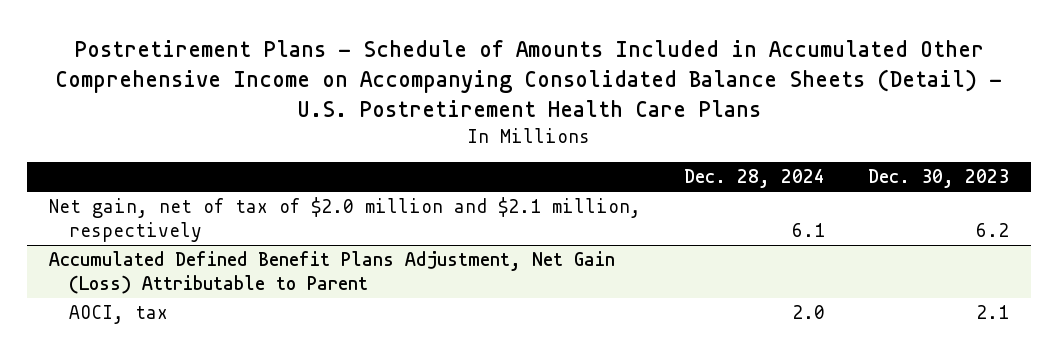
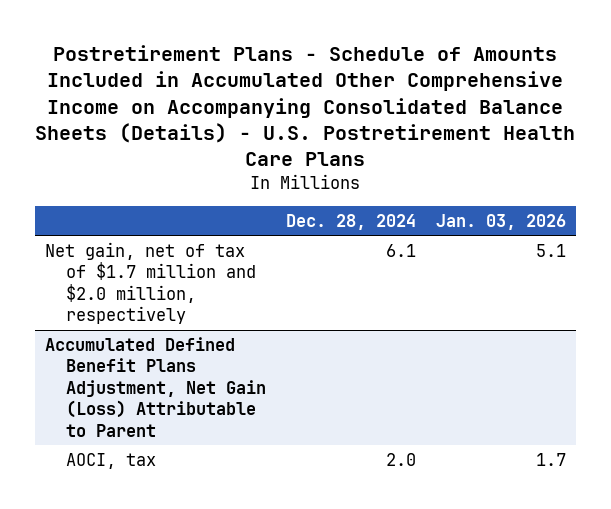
[55,40,1003,117] Postretirement Plans - Schedule of Amounts Included in Accumulated Other Comprehensive Income on Accompanying Consolidated Balance Sheets (Detail) - U.S. Postretirement Health Care Plans -> [35,45,576,167] Postretirement Plans - Schedule of Amounts Included in Accumulated Other Comprehensive Income on Accompanying Consolidated Balance Sheets (Details) - U.S. Postretirement Health Care Plans
[868,169,1010,189] Dec. 30, 2023 -> none
none -> [435,213,566,230] Jan. 03, 2026
[48,197,641,242] Net gain, net of tax of $2.0 million and $2.1 million, respectively -> [44,241,256,325] Net gain, net of tax of $1.7 million and $2.0 million, respectively

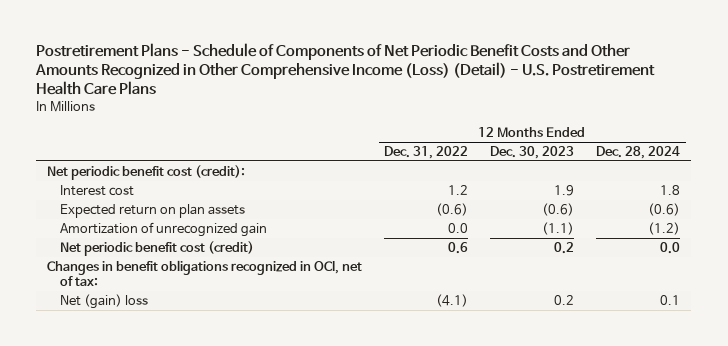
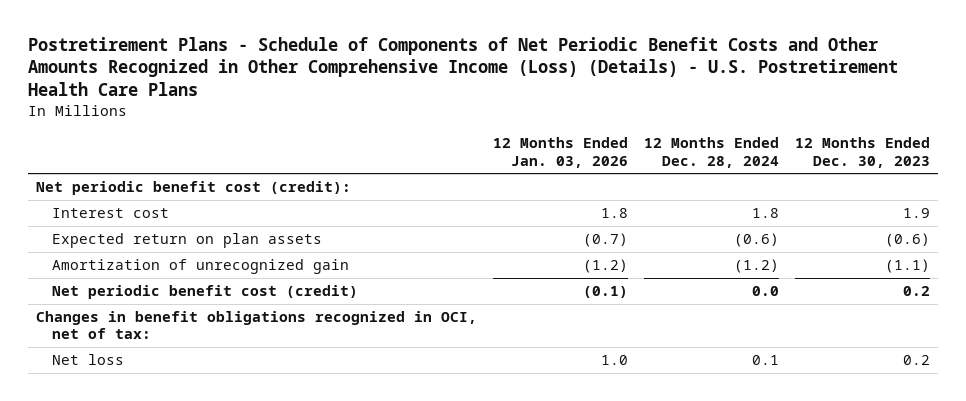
[35,42,656,96] Postretirement Plans - Schedule of Components of Net Periodic Benefit Costs and Other Amounts Recognized in Other Comprehensive Income (Loss) (Detail) - U.S. Postretirement Health Care Plans -> [28,36,899,97] Postretirement Plans - Schedule of Components of Net Periodic Benefit Costs and Other Amounts Recognized in Other Comprehensive Income (Loss) (Details) - U.S. Postretirement Health Care Plans
[384,145,469,159] Dec. 31, 2022 -> none
none -> [493,137,629,168] 12 Months Ended Jan. 03, 2026
[59,293,148,309] Net (gain) loss -> [51,354,124,366] Net loss

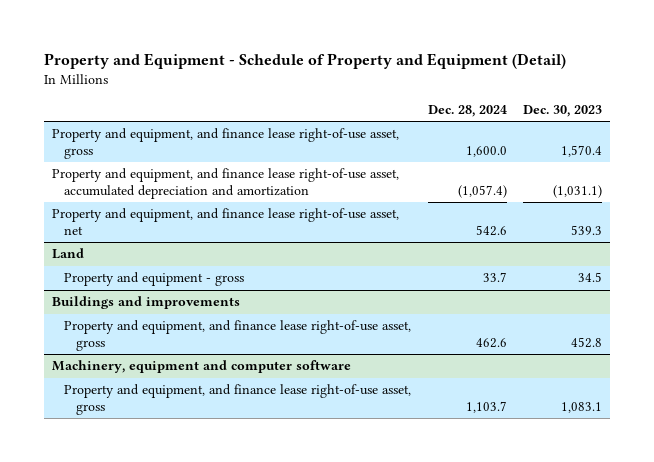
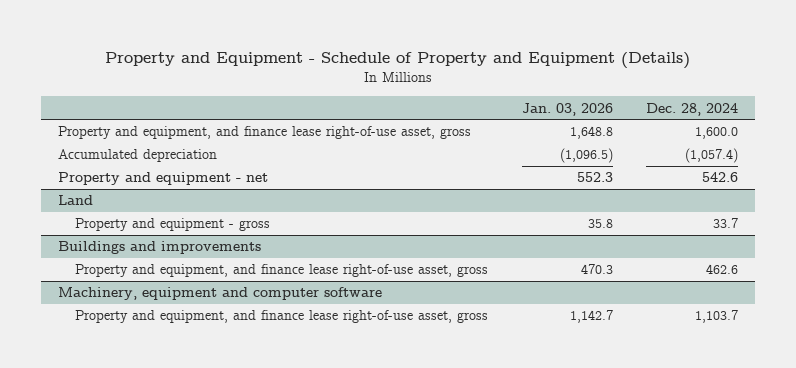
[43,52,566,69] Property and Equipment - Schedule of Property and Equipment (Detail) -> [105,52,691,70] Property and Equipment - Schedule of Property and Equipment (Details)
[523,104,603,117] Dec. 30, 2023 -> none
none -> [521,102,613,116] Jan. 03, 2026
[51,168,399,200] Property and equipment, and finance lease right-of-use asset, accumulated depreciation and amortization -> [58,149,218,163] Accumulated depreciation
[51,208,399,236] Property and equipment, and finance lease right-of-use asset, net -> [58,172,269,186] Property and equipment - net

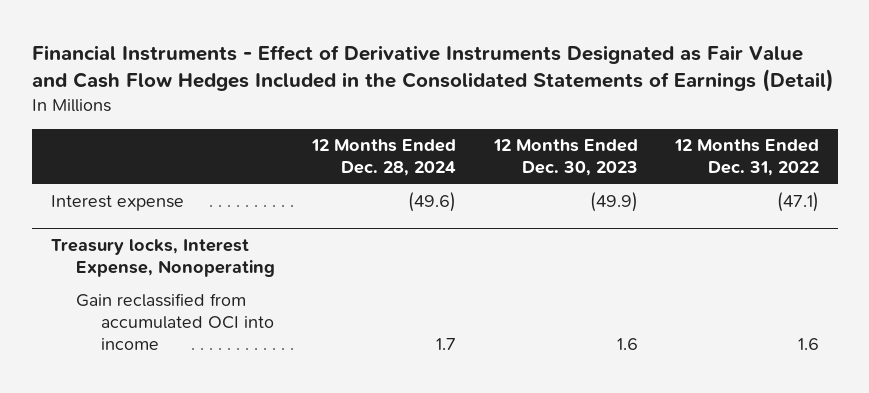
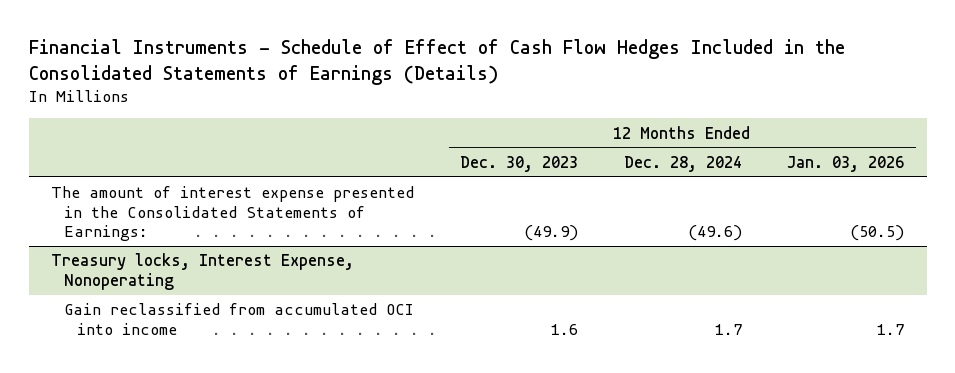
[31,44,834,93] Financial Instruments - Effect of Derivative Instruments Designated as Fair Value and Cash Flow Hedges Included in the Consolidated Statements of Earnings (Detail) -> [28,39,845,85] Financial Instruments - Schedule of Effect of Cash Flow Hedges Included in the Consolidated Statements of Earnings (Details)
[673,139,819,177] 12 Months Ended Dec. 31, 2022 -> none
none -> [787,155,905,172] Jan. 03, 2026
[50,195,184,212] Interest expense -> [51,186,415,242] The amount of interest expense presented in the Consolidated Statements of Earnings:

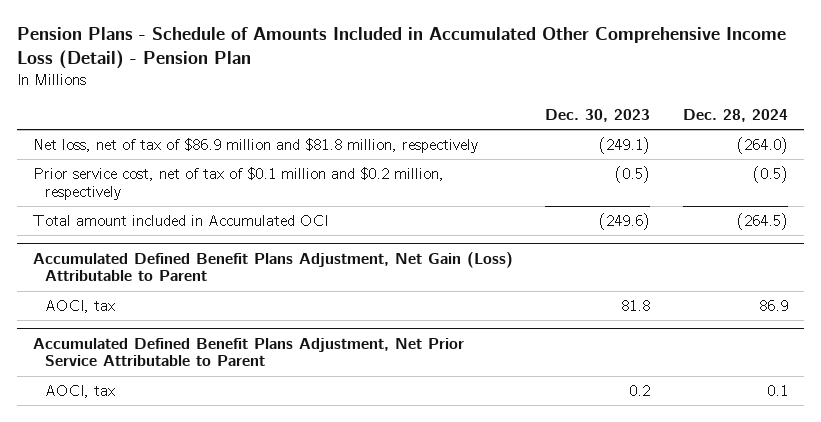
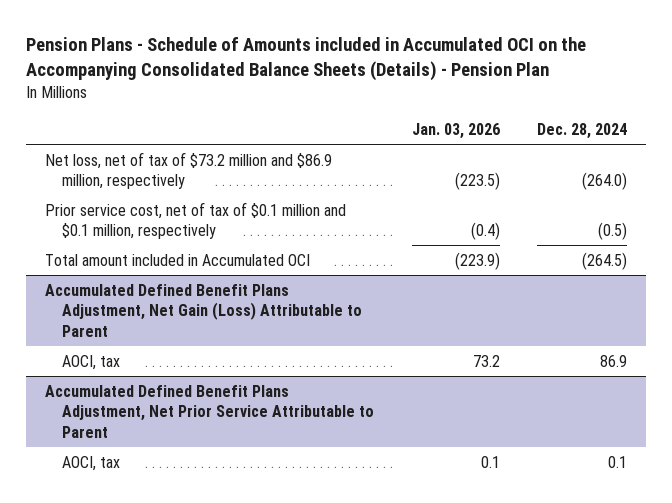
[16,27,786,70] Pension Plans - Schedule of Amounts Included in Accumulated Other Comprehensive Income Loss (Detail) - Pension Plan -> [26,37,587,82] Pension Plans - Schedule of Amounts included in Accumulated OCI on the Accompanying Consolidated Balance Sheets (Details) - Pension Plan
[545,108,651,122] Dec. 30, 2023 -> none
none -> [411,122,500,139] Jan. 03, 2026
[32,137,478,153] Net loss, net of tax of $86.9 million and $81.8 million, respectively -> [44,151,332,190] Net loss, net of tax of $73.2 million and $86.9 million, respectively
[32,166,444,200] Prior service cost, net of tax of $0.1 million and $0.2 million, respectively -> [44,201,346,240] Prior service cost, net of tax of $0.1 million and $0.1 million, respectively

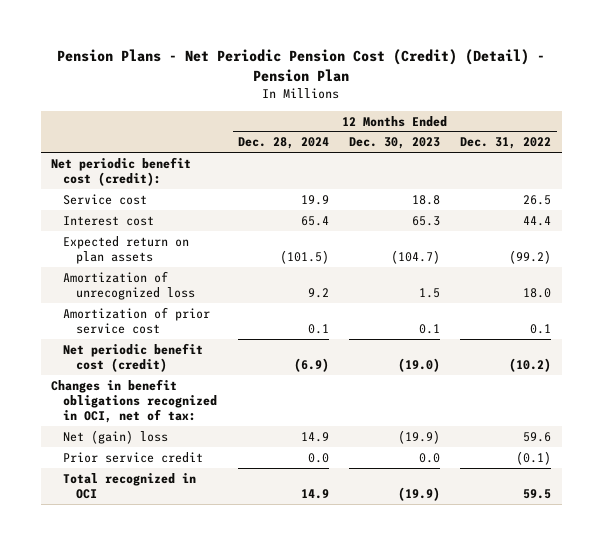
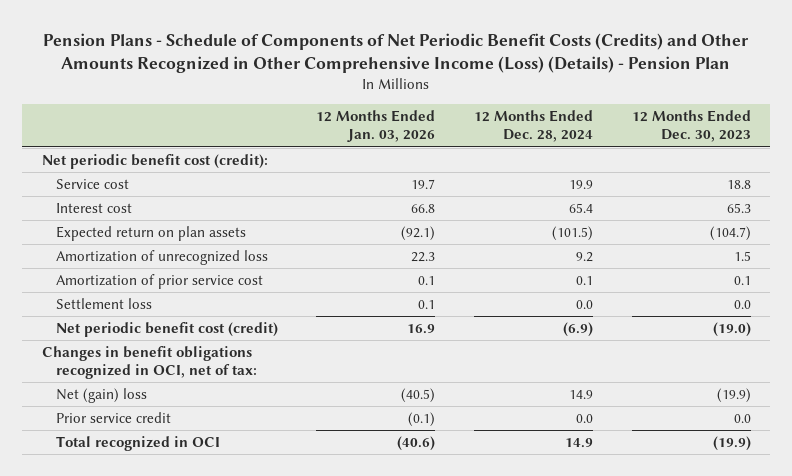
[57,48,546,82] Pension Plans - Net Periodic Pension Cost (Credit) (Detail) - Pension Plan -> [43,32,750,73] Pension Plans - Schedule of Components of Net Periodic Benefit Costs (Credits) and Other Amounts Recognized in Other Comprehensive Income (Loss) (Details) - Pension Plan
[460,137,552,150] Dec. 31, 2022 -> none
none -> [316,110,436,143] 12 Months Ended Jan. 03, 2026
none -> [55,297,152,309] Settlement loss

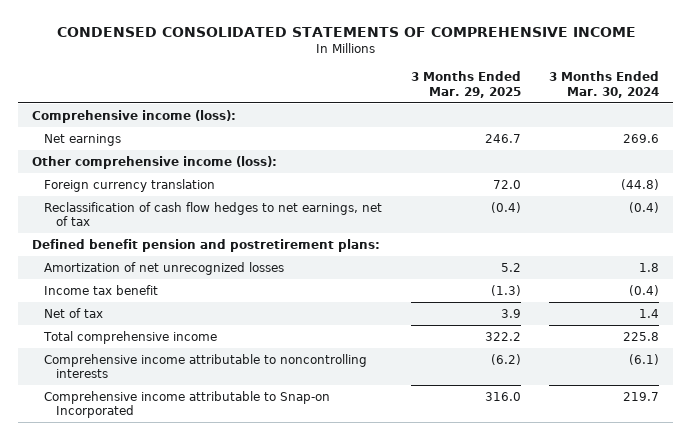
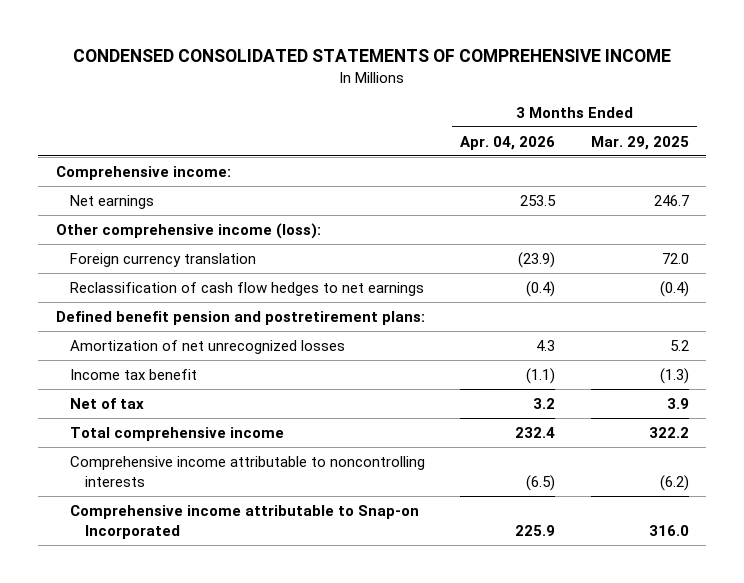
[549,70,660,98] 3 Months Ended Mar. 30, 2024 -> none
none -> [460,135,556,150] Apr. 04, 2026
[32,109,237,123] Comprehensive income (loss): -> [55,165,231,180] Comprehensive income:
[44,201,383,227] Reclassification of cash flow hedges to net earnings, net of tax -> [70,281,425,296] Reclassification of cash flow hedges to net earnings

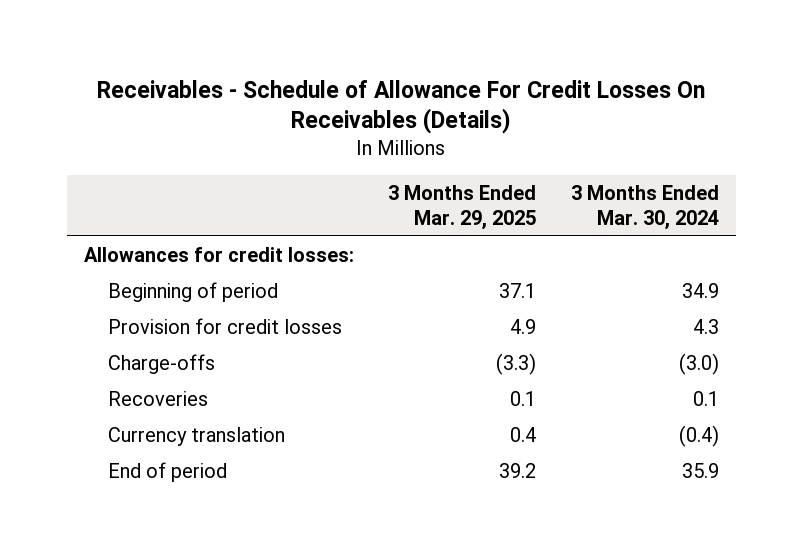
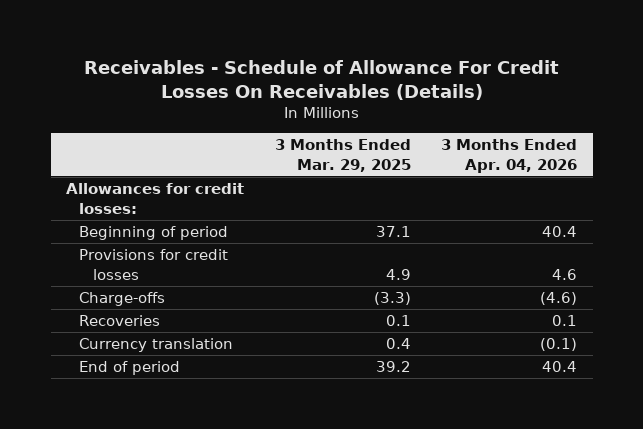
[570,184,719,230] 3 Months Ended Mar. 30, 2024 -> none
none -> [441,139,578,173] 3 Months Ended Apr. 04, 2026
[107,318,342,335] Provision for credit losses -> [79,249,229,280] Provisions for credit losses

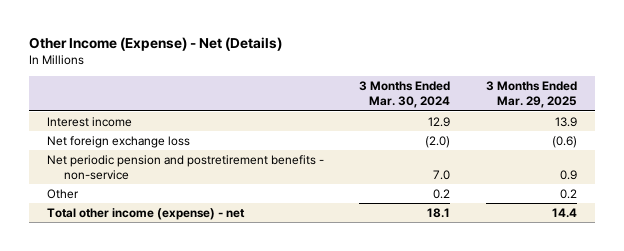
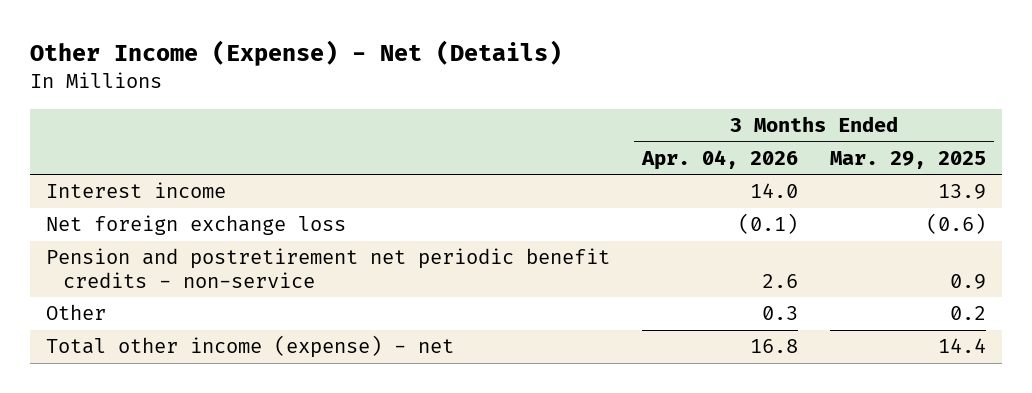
[359,81,451,109] 3 Months Ended Mar. 30, 2024 -> none
none -> [640,149,798,170] Apr. 04, 2026
[46,155,324,180] Net periodic pension and postretirement benefits - non-service -> [46,248,611,288] Pension and postretirement net periodic benefit credits - non-service

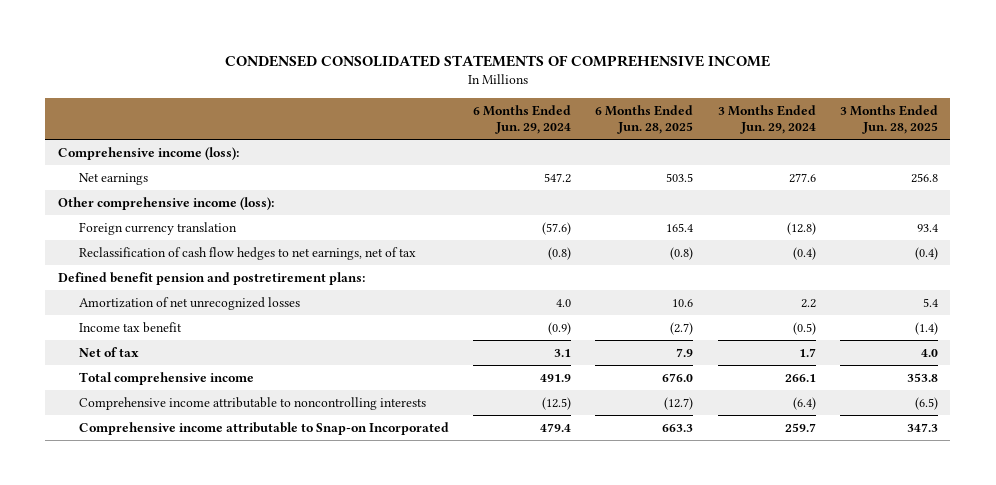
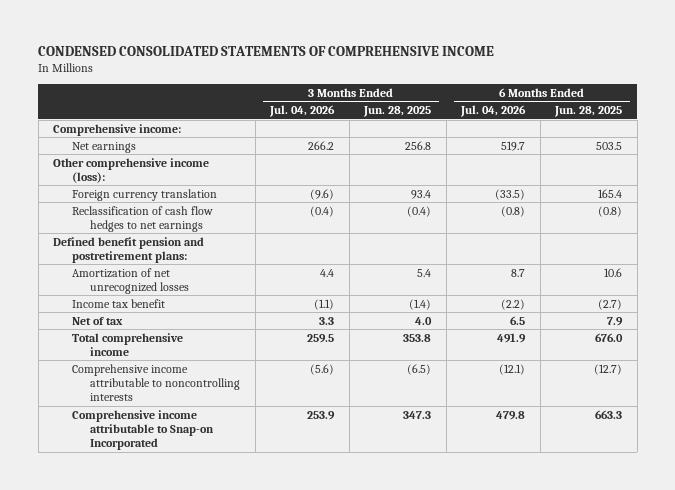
[473,104,572,135] 6 Months Ended Jun. 29, 2024 -> none
[717,104,816,135] 3 Months Ended Jun. 29, 2024 -> none
none -> [269,105,336,118] Jul. 04, 2026
none -> [460,105,527,118] Jul. 04, 2026
[57,146,239,160] Comprehensive income (loss): -> [53,123,182,136] Comprehensive income:
[78,246,416,260] Reclassification of cash flow hedges to net earnings, net of tax -> [71,205,213,232] Reclassification of cash flow hedges to net earnings

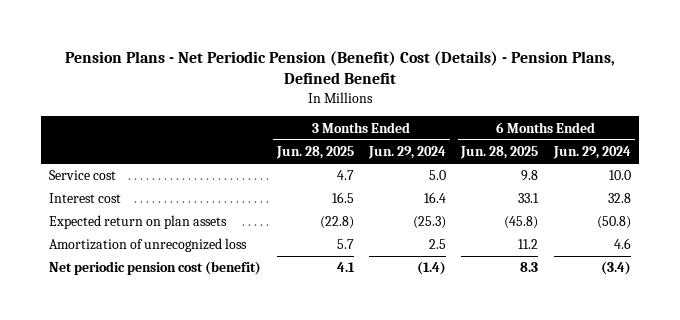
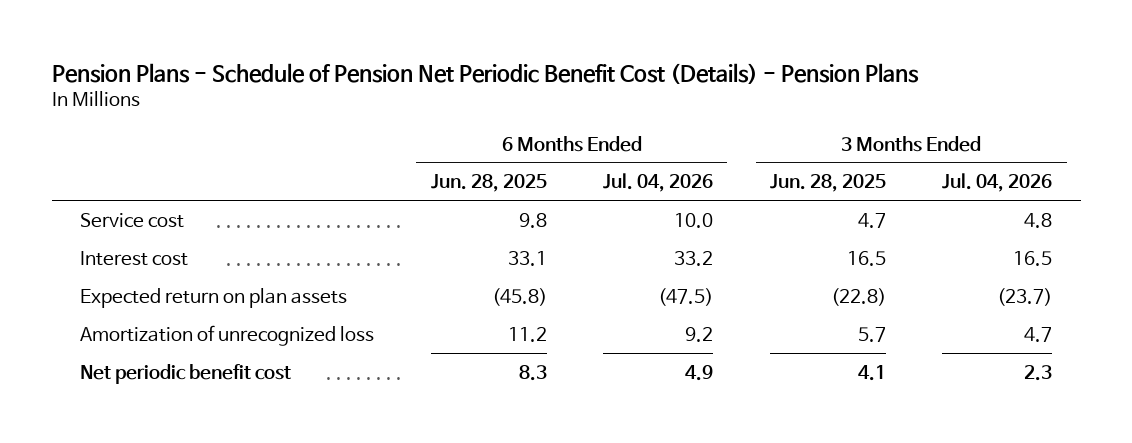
[64,50,615,85] Pension Plans - Net Periodic Pension (Benefit) Cost (Details) - Pension Plans, Defined Benefit -> [51,62,919,84] Pension Plans - Schedule of Pension Net Periodic Benefit Cost (Details) - Pension Plans
[367,146,446,160] Jun. 29, 2024 -> none
[552,146,631,160] Jun. 29, 2024 -> none
none -> [603,173,714,193] Jul. 04, 2026
none -> [942,173,1053,193] Jul. 04, 2026
[49,261,262,276] Net periodic pension cost (benefit) -> [79,363,291,384] Net periodic benefit cost

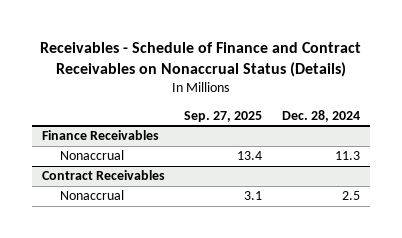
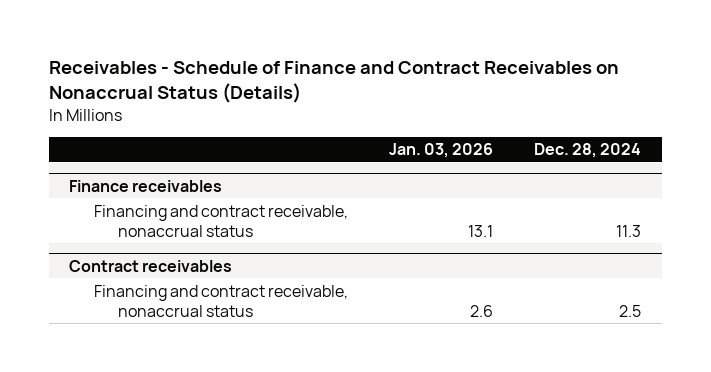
[184,110,263,122] Sep. 27, 2025 -> none
none -> [389,143,494,159] Jan. 03, 2026
[41,130,159,141] Finance Receivables -> [69,179,223,192] Finance receivables
[59,150,124,161] Nonaccrual -> [93,204,348,237] Financing and contract receivable, nonaccrual status
[41,170,165,181] Contract Receivables -> [69,259,233,272] Contract receivables
[59,190,124,201] Nonaccrual -> [93,284,348,317] Financing and contract receivable, nonaccrual status

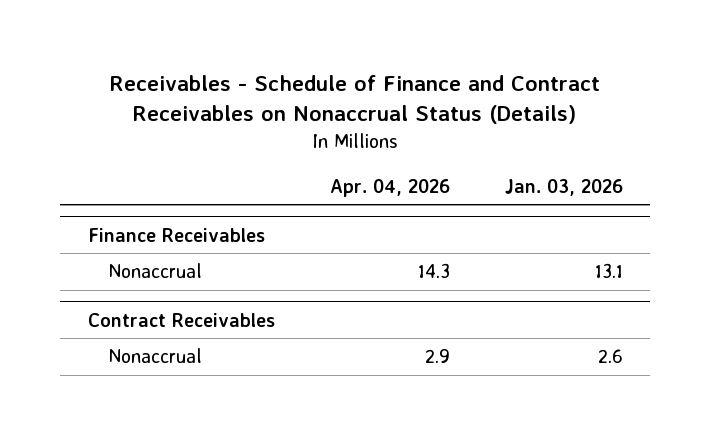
[534,143,642,159] Dec. 28, 2024 -> none
none -> [329,178,450,197] Apr. 04, 2026
[69,179,223,192] Finance receivables -> [87,227,265,242] Finance Receivables
[93,204,348,237] Financing and contract receivable, nonaccrual status -> [108,262,203,278] Nonaccrual
[69,259,233,272] Contract receivables -> [87,312,275,327] Contract Receivables
[93,284,348,317] Financing and contract receivable, nonaccrual status -> [108,347,203,363] Nonaccrual

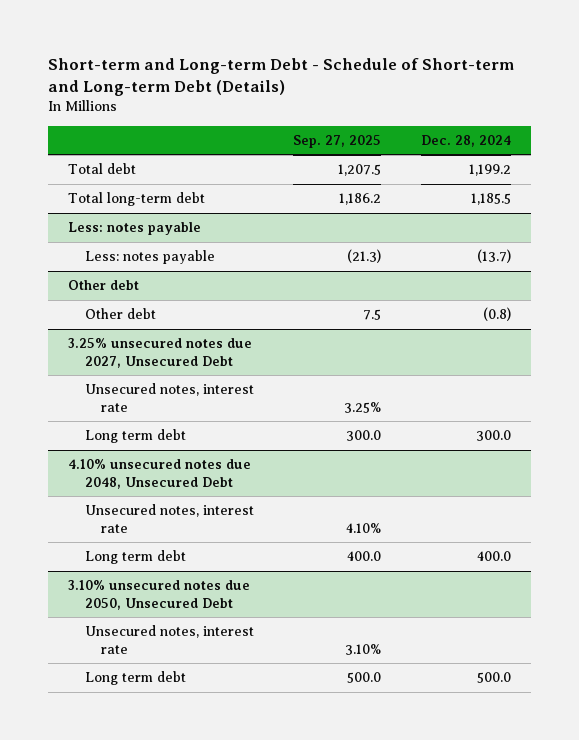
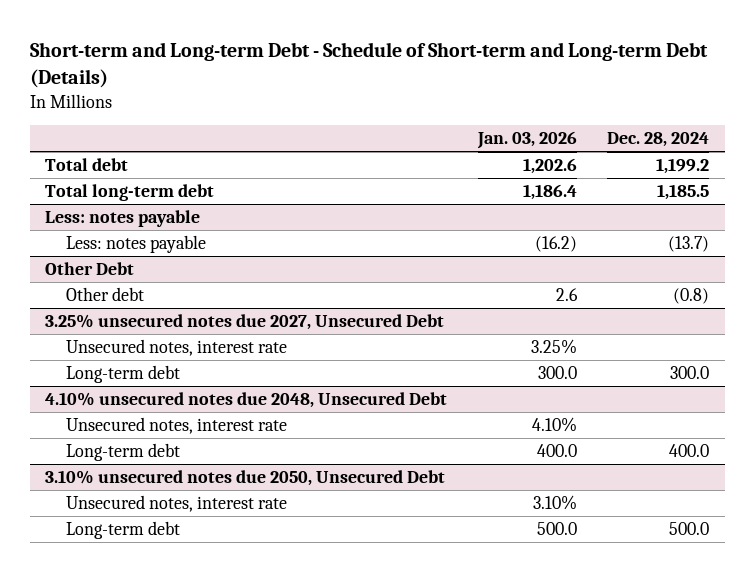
[293,134,382,148] Sep. 27, 2025 -> none
none -> [476,131,577,150] Jan. 03, 2026
[68,280,140,291] Other debt -> [45,262,135,276] Other Debt
[84,429,186,444] Long term debt -> [66,365,181,384] Long-term debt
[84,550,186,565] Long term debt -> [66,443,181,462] Long-term debt
[84,671,186,686] Long term debt -> [66,521,181,540] Long-term debt

